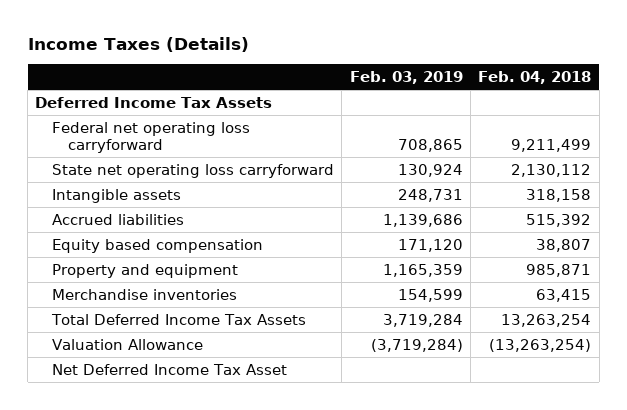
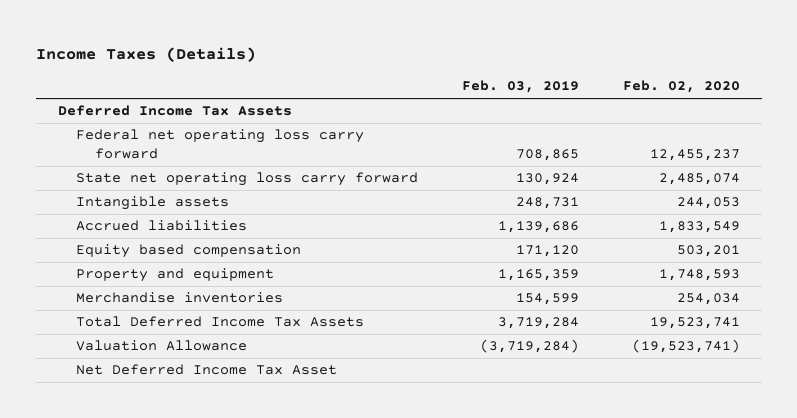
[478,70,592,84] Feb. 04, 2018 -> none
none -> [622,80,740,94] Feb. 02, 2020
[51,121,250,153] Federal net operating loss carryforward -> [76,129,365,159] Federal net operating loss carry forward
[51,163,334,178] State net operating loss carryforward -> [76,172,419,187] State net operating loss carry forward

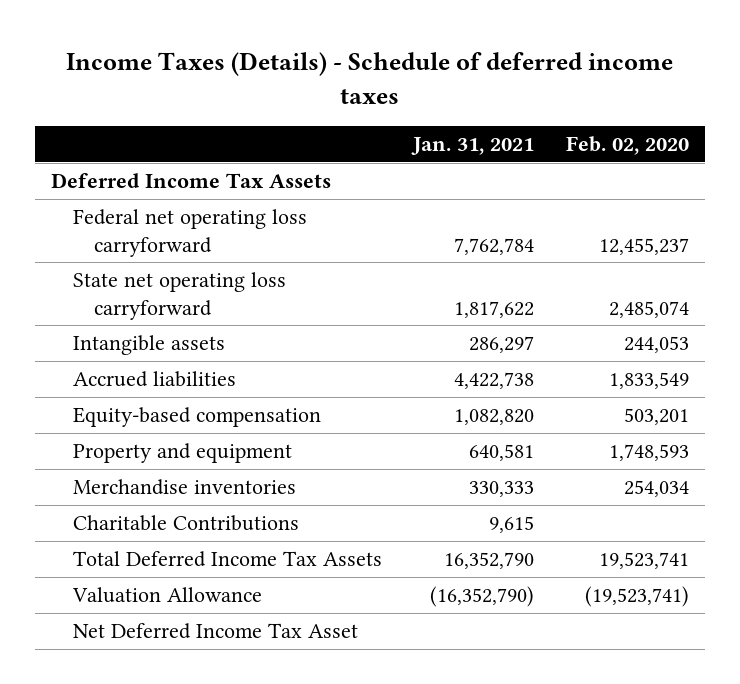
[35,47,256,63] Income Taxes (Details) -> [66,51,674,104] Income Taxes (Details) - Schedule of deferred income taxes
[461,80,579,94] Feb. 03, 2019 -> none
none -> [411,136,535,155] Jan. 31, 2021
[76,129,365,159] Federal net operating loss carry forward -> [72,208,307,257] Federal net operating loss carryforward
[76,172,419,187] State net operating loss carry forward -> [72,271,286,320] State net operating loss carryforward
[76,244,302,259] Equity based compensation -> [72,406,321,427] Equity-based compensation
none -> [72,514,299,531] Charitable Contributions

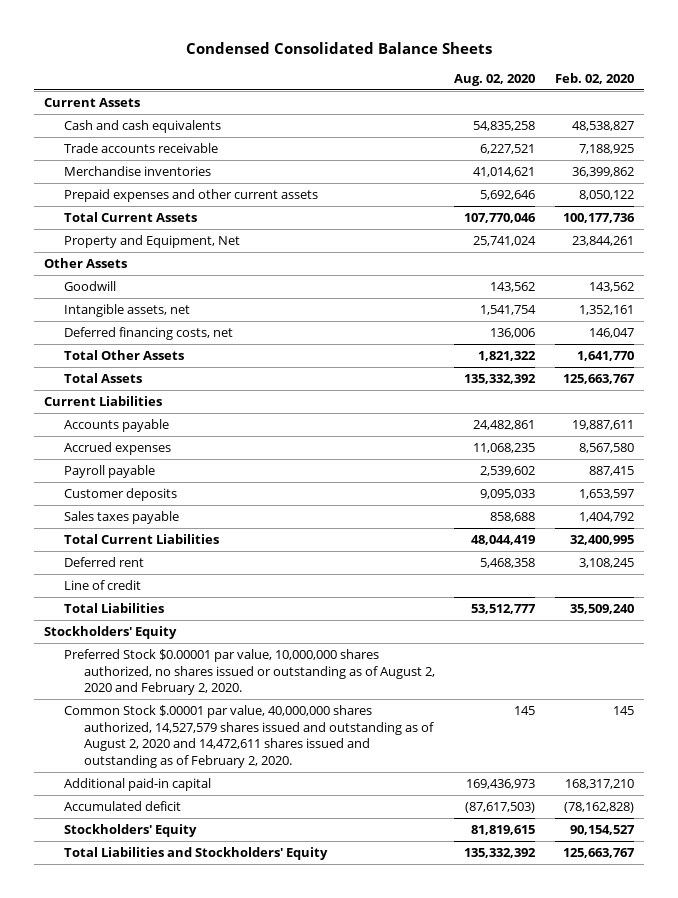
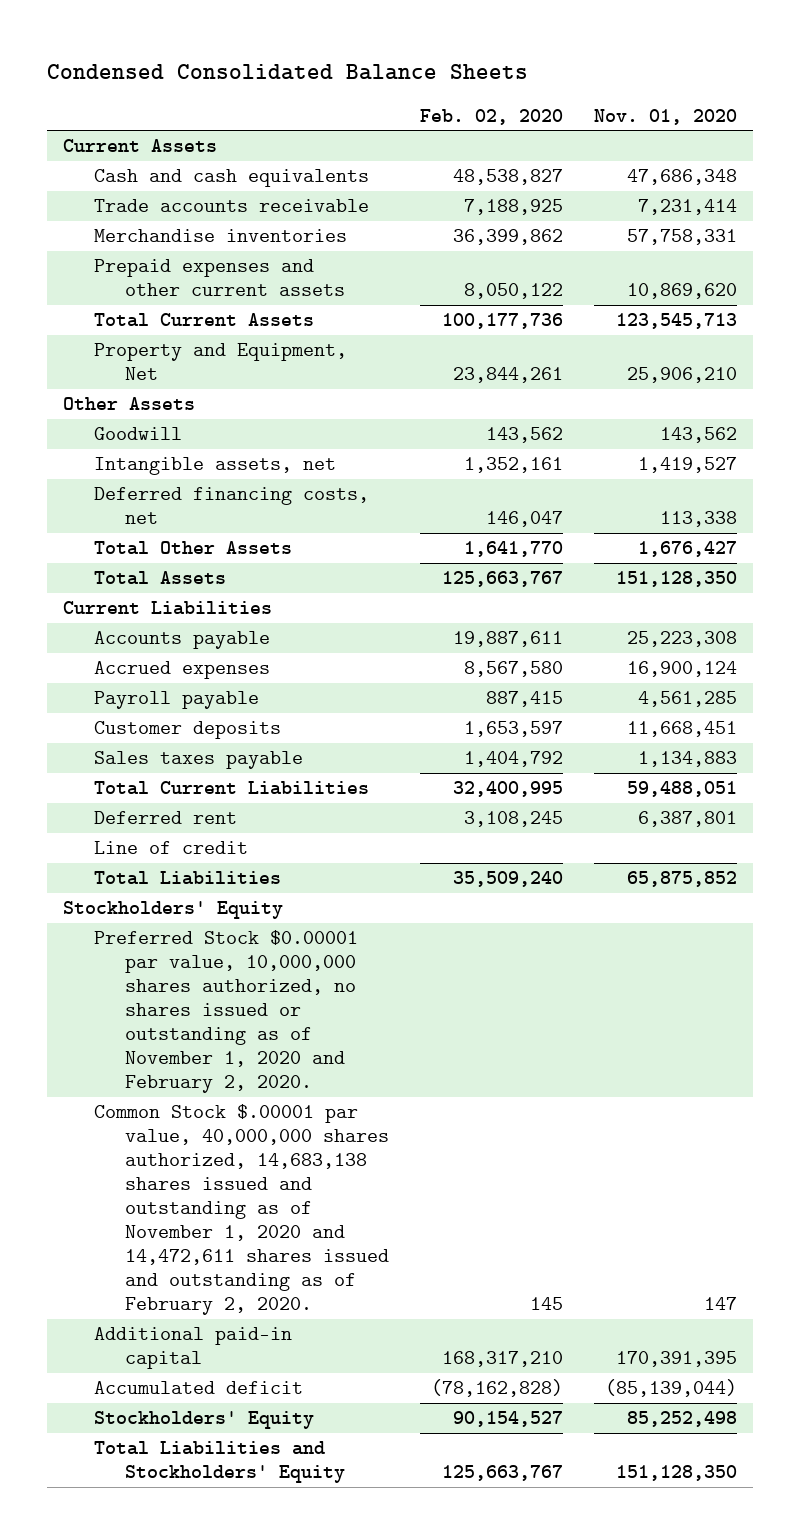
[454,73,536,86] Aug. 02, 2020 -> none
none -> [594,108,738,125] Nov. 01, 2020
[63,648,435,696] Preferred Stock $0.00001 par value, 10,000,000 shares authorized, no shares issued or outstanding as of August 2, 2020 and February 2, 2020. -> [94,930,359,1093] Preferred Stock $0.00001 par value, 10,000,000 shares authorized, no shares issued or outstanding as of November 1, 2020 and February 2, 2020.
[63,704,434,769] Common Stock $.00001 par value, 40,000,000 shares authorized, 14,527,579 shares issued and outstanding as of August 2, 2020 and 14,472,611 shares issued and outstanding as of February 2, 2020. -> [94,1104,390,1315] Common Stock $.00001 par value, 40,000,000 shares authorized, 14,683,138 shares issued and outstanding as of November 1, 2020 and 14,472,611 shares issued and outstanding as of February 2, 2020.

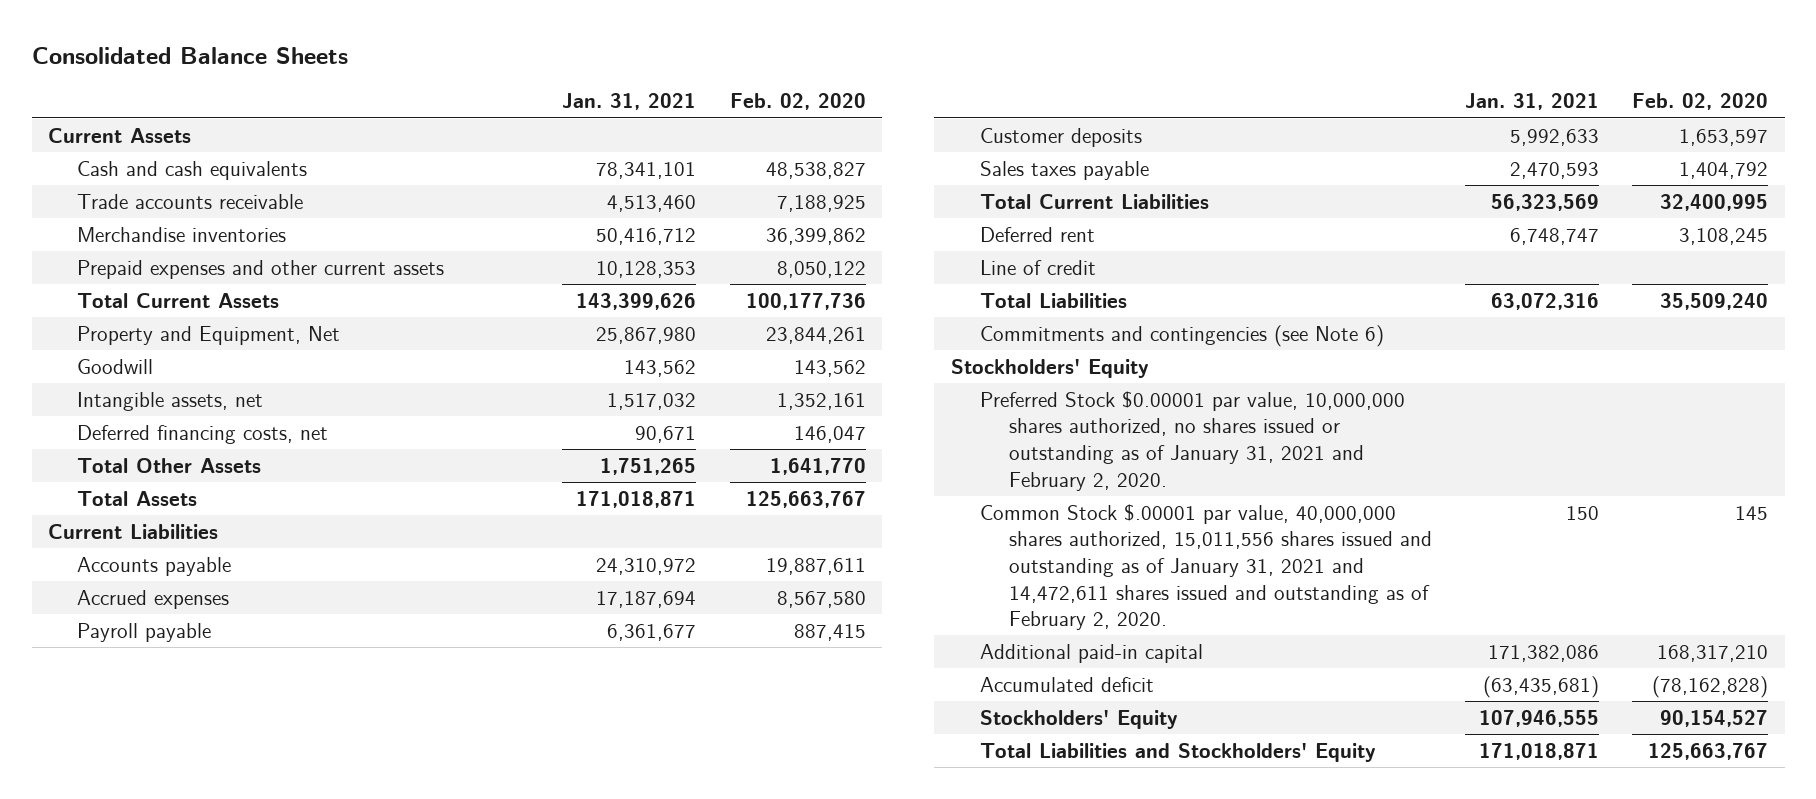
[47,64,529,81] Condensed Consolidated Balance Sheets -> [31,46,348,64] Consolidated Balance Sheets
[594,108,738,125] Nov. 01, 2020 -> none
none -> [562,93,697,111] Jan. 31, 2021
[62,397,195,411] Other Assets -> none
none -> [979,324,1384,347] Commitments and contingencies (see Note 6)
[94,930,359,1093] Preferred Stock $0.00001 par value, 10,000,000 shares authorized, no shares issued or outstanding as of November 1, 2020 and February 2, 2020. -> [979,390,1405,491] Preferred Stock $0.00001 par value, 10,000,000 shares authorized, no shares issued or outstanding as of January 31, 2021 and February 2, 2020.
[94,1104,390,1315] Common Stock $.00001 par value, 40,000,000 shares authorized, 14,683,138 shares issued and outstanding as of November 1, 2020 and 14,472,611 shares issued and outstanding as of February 2, 2020. -> [979,503,1432,631] Common Stock $.00001 par value, 40,000,000 shares authorized, 15,011,556 shares issued and outstanding as of January 31, 2021 and 14,472,611 shares issued and outstanding as of February 2, 2020.

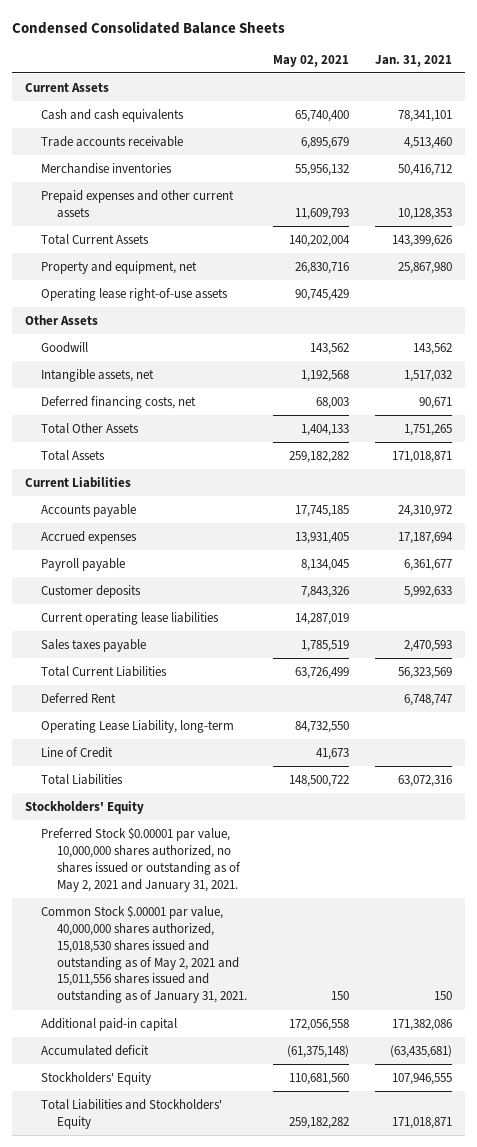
[31,46,348,64] Consolidated Balance Sheets -> [12,20,286,34] Condensed Consolidated Balance Sheets
[729,93,866,111] Feb. 02, 2020 -> none
none -> [272,54,349,67] May 02, 2021
[77,325,341,345] Property and Equipment, Net -> [41,260,198,274] Property and equipment, net
none -> [41,287,229,301] Operating lease right-of-use assets
none -> [25,314,99,325] Other Assets
none -> [41,611,220,625] Current operating lease liabilities
[979,226,1095,242] Deferred rent -> [41,692,117,704] Deferred Rent
none -> [41,719,235,733] Operating Lease Liability, long-term
[979,259,1096,275] Line of credit -> [41,746,114,758] Line of Credit
[979,324,1384,347] Commitments and contingencies (see Note 6) -> none
[979,390,1405,491] Preferred Stock $0.00001 par value, 10,000,000 shares authorized, no shares issued or outstanding as of January 31, 2021 and February 2, 2020. -> [41,826,241,892] Preferred Stock $0.00001 par value, 10,000,000 shares authorized, no shares issued or outstanding as of May 2, 2021 and January 31, 2021.
[979,503,1432,631] Common Stock $.00001 par value, 40,000,000 shares authorized, 15,011,556 shares issued and outstanding as of January 31, 2021 and 14,472,611 shares issued and outstanding as of February 2, 2020. -> [41,904,247,1004] Common Stock $.00001 par value, 40,000,000 shares authorized, 15,018,530 shares issued and outstanding as of May 2, 2021 and 15,011,556 shares issued and outstanding as of January 31, 2021.

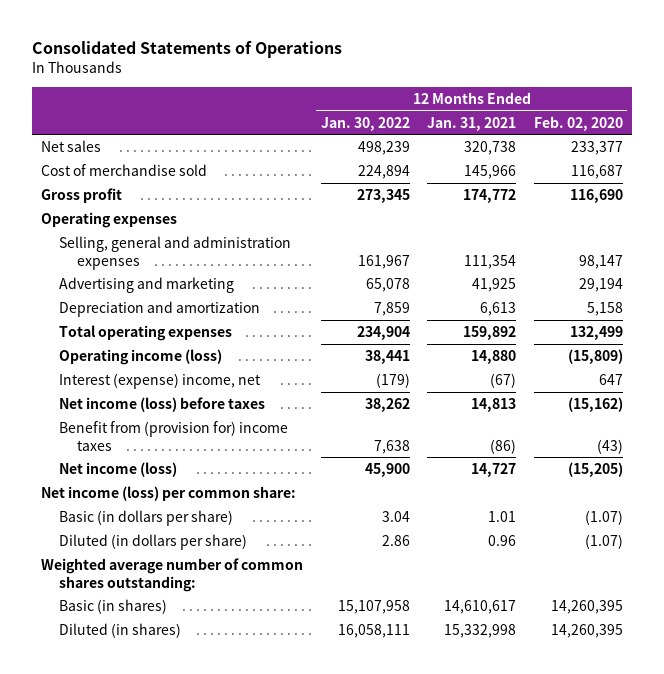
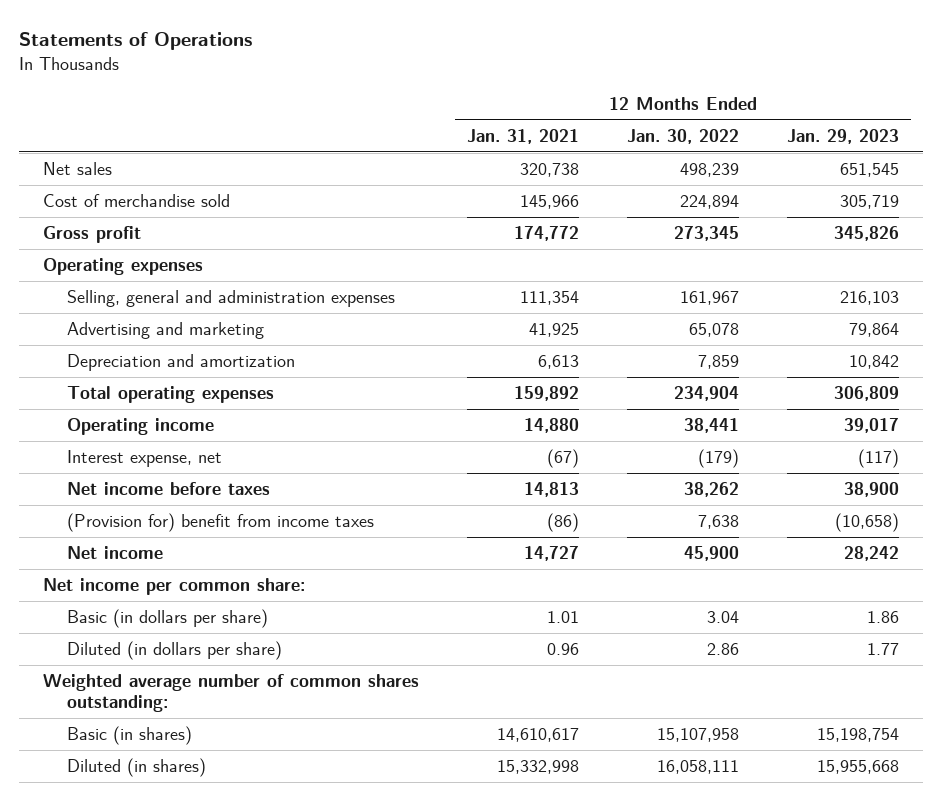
[32,41,343,59] Consolidated Statements of Operations -> [18,32,252,51] Statements of Operations
[533,115,623,131] Feb. 02, 2020 -> none
none -> [786,128,899,144] Jan. 29, 2023
[59,348,223,365] Operating income (loss) -> [66,418,214,436] Operating income
[59,372,262,389] Interest (expense) income, net -> [66,450,222,468] Interest expense, net
[59,396,266,412] Net income (loss) before taxes -> [66,482,270,496] Net income before taxes
[59,420,289,451] Benefit from (provision for) income taxes -> [66,513,374,533] (Provision for) benefit from income taxes
[59,461,178,477] Net income (loss) -> [66,546,163,560] Net income
[41,485,297,501] Net income (loss) per common share: -> [42,578,305,596] Net income per common share:

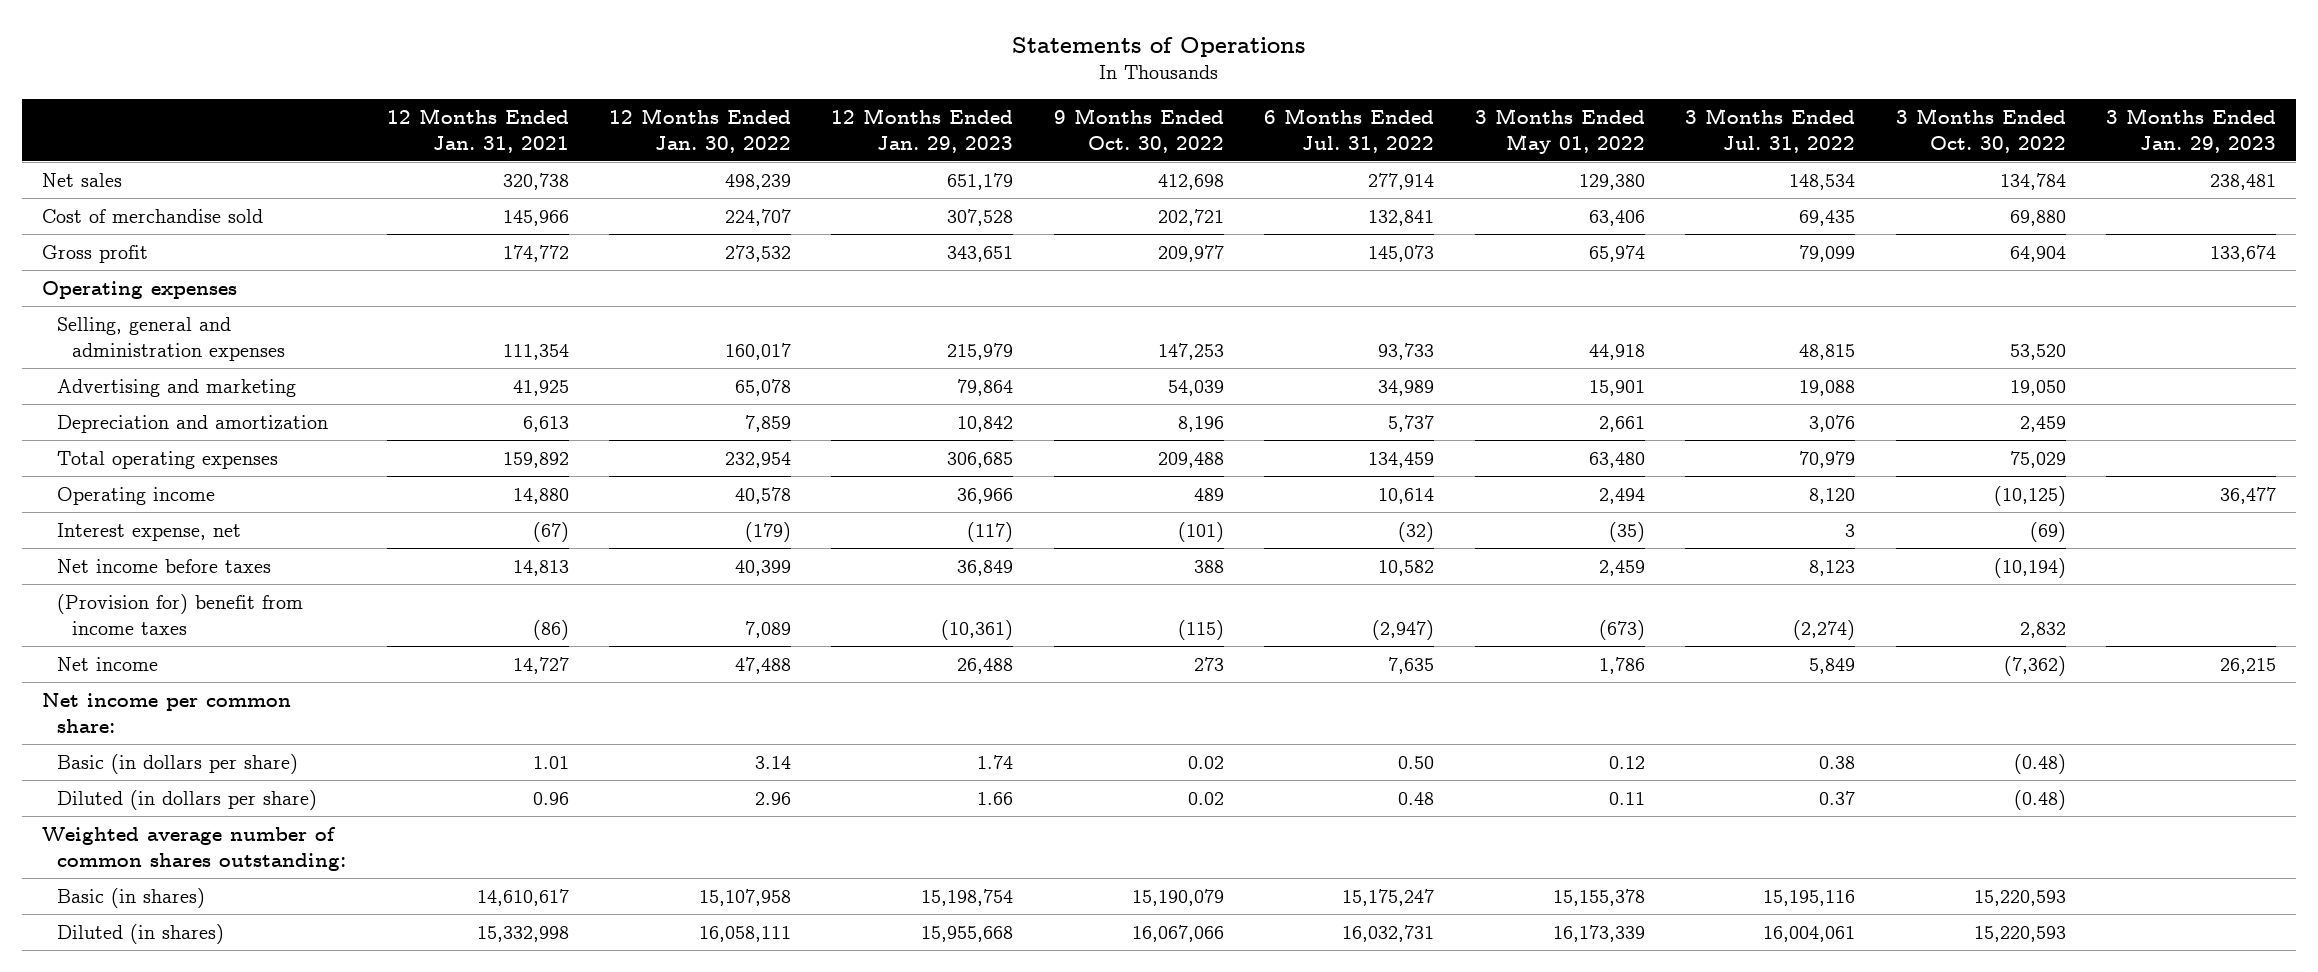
none -> [1053,108,1224,153] 9 Months Ended Oct. 30, 2022
none -> [1264,108,1435,153] 6 Months Ended Jul. 31, 2022
none -> [1474,108,1645,154] 3 Months Ended May 01, 2022
none -> [1685,108,1856,153] 3 Months Ended Jul. 31, 2022
none -> [1895,108,2066,153] 3 Months Ended Oct. 30, 2022
none -> [2106,108,2277,153] 3 Months Ended Jan. 29, 2023
[839,163,899,178] 651,545 -> [947,172,1014,190] 651,179
[679,195,739,210] 224,894 -> [725,208,792,226] 224,707
[839,195,899,210] 305,719 -> [947,208,1014,226] 307,528
[673,226,739,242] 273,345 -> [725,244,792,262] 273,532
[833,226,899,242] 345,826 -> [947,245,1014,262] 343,651
[679,291,739,306] 161,967 -> [725,342,792,360] 160,017
[839,291,899,306] 216,103 -> [947,342,1014,360] 215,979
[673,386,739,402] 234,904 -> [725,451,792,468] 232,954
[833,386,899,402] 306,809 -> [947,451,1014,468] 306,685
[683,418,739,434] 38,441 -> [735,486,792,504] 40,578
[843,418,899,434] 39,017 -> [957,487,1014,504] 36,966
[683,482,739,498] 38,262 -> [735,559,792,576] 40,399
[843,482,899,498] 38,900 -> [957,559,1014,576] 36,849
[697,515,739,530] 7,638 -> [745,620,792,638] 7,089
[834,513,899,533] (10,658) -> [941,619,1014,640] (10,361)
[683,546,739,562] 45,900 -> [735,656,792,674] 47,488
[843,546,899,562] 28,242 -> [957,657,1014,674] 26,488
[706,611,739,624] 3.04 -> [755,755,792,769] 3.14
[866,611,899,624] 1.86 -> [977,754,1014,769] 1.74
[706,643,739,656] 2.86 -> [755,791,792,805] 2.96
[866,643,899,656] 1.77 -> [977,791,1014,805] 1.66

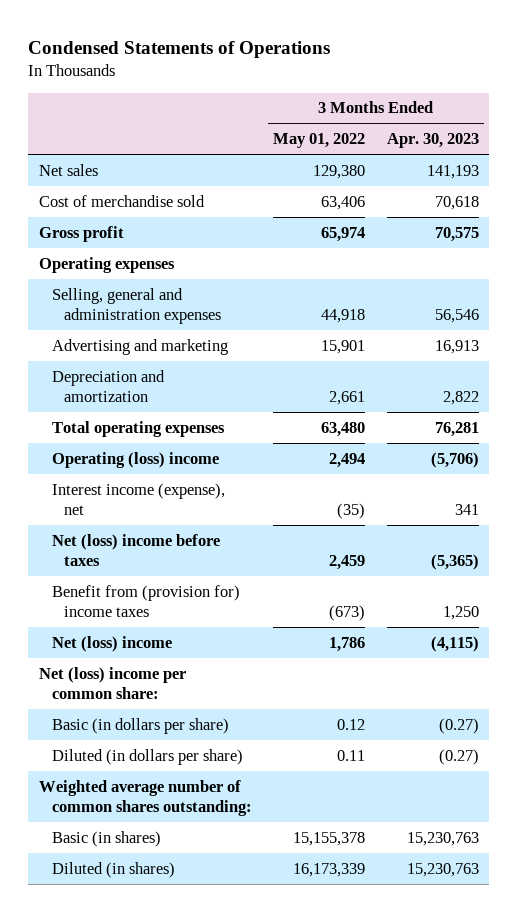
[1012,36,1306,57] Statements of Operations -> [27,40,330,58] Condensed Statements of Operations
[386,108,569,153] 12 Months Ended Jan. 31, 2021 -> none
[609,108,792,153] 12 Months Ended Jan. 30, 2022 -> none
[831,108,1014,153] 12 Months Ended Jan. 29, 2023 -> none
[1053,108,1224,153] 9 Months Ended Oct. 30, 2022 -> none
[1264,108,1435,153] 6 Months Ended Jul. 31, 2022 -> none
[1685,108,1856,153] 3 Months Ended Jul. 31, 2022 -> none
[1895,108,2066,153] 3 Months Ended Oct. 30, 2022 -> none
[2106,108,2277,153] 3 Months Ended Jan. 29, 2023 -> none
none -> [386,133,479,149] Apr. 30, 2023
[57,486,216,505] Operating income -> [51,451,219,468] Operating (loss) income
[57,522,242,541] Interest expense, net -> [51,482,225,516] Interest income (expense), net
[57,558,272,573] Net income before taxes -> [51,533,220,567] Net (loss) income before taxes
[57,593,304,635] (Provision for) benefit from income taxes -> [51,584,240,618] Benefit from (provision for) income taxes
[57,656,159,671] Net income -> [51,635,172,652] Net (loss) income
[42,692,292,733] Net income per common share: -> [38,666,186,700] Net (loss) income per common share:

